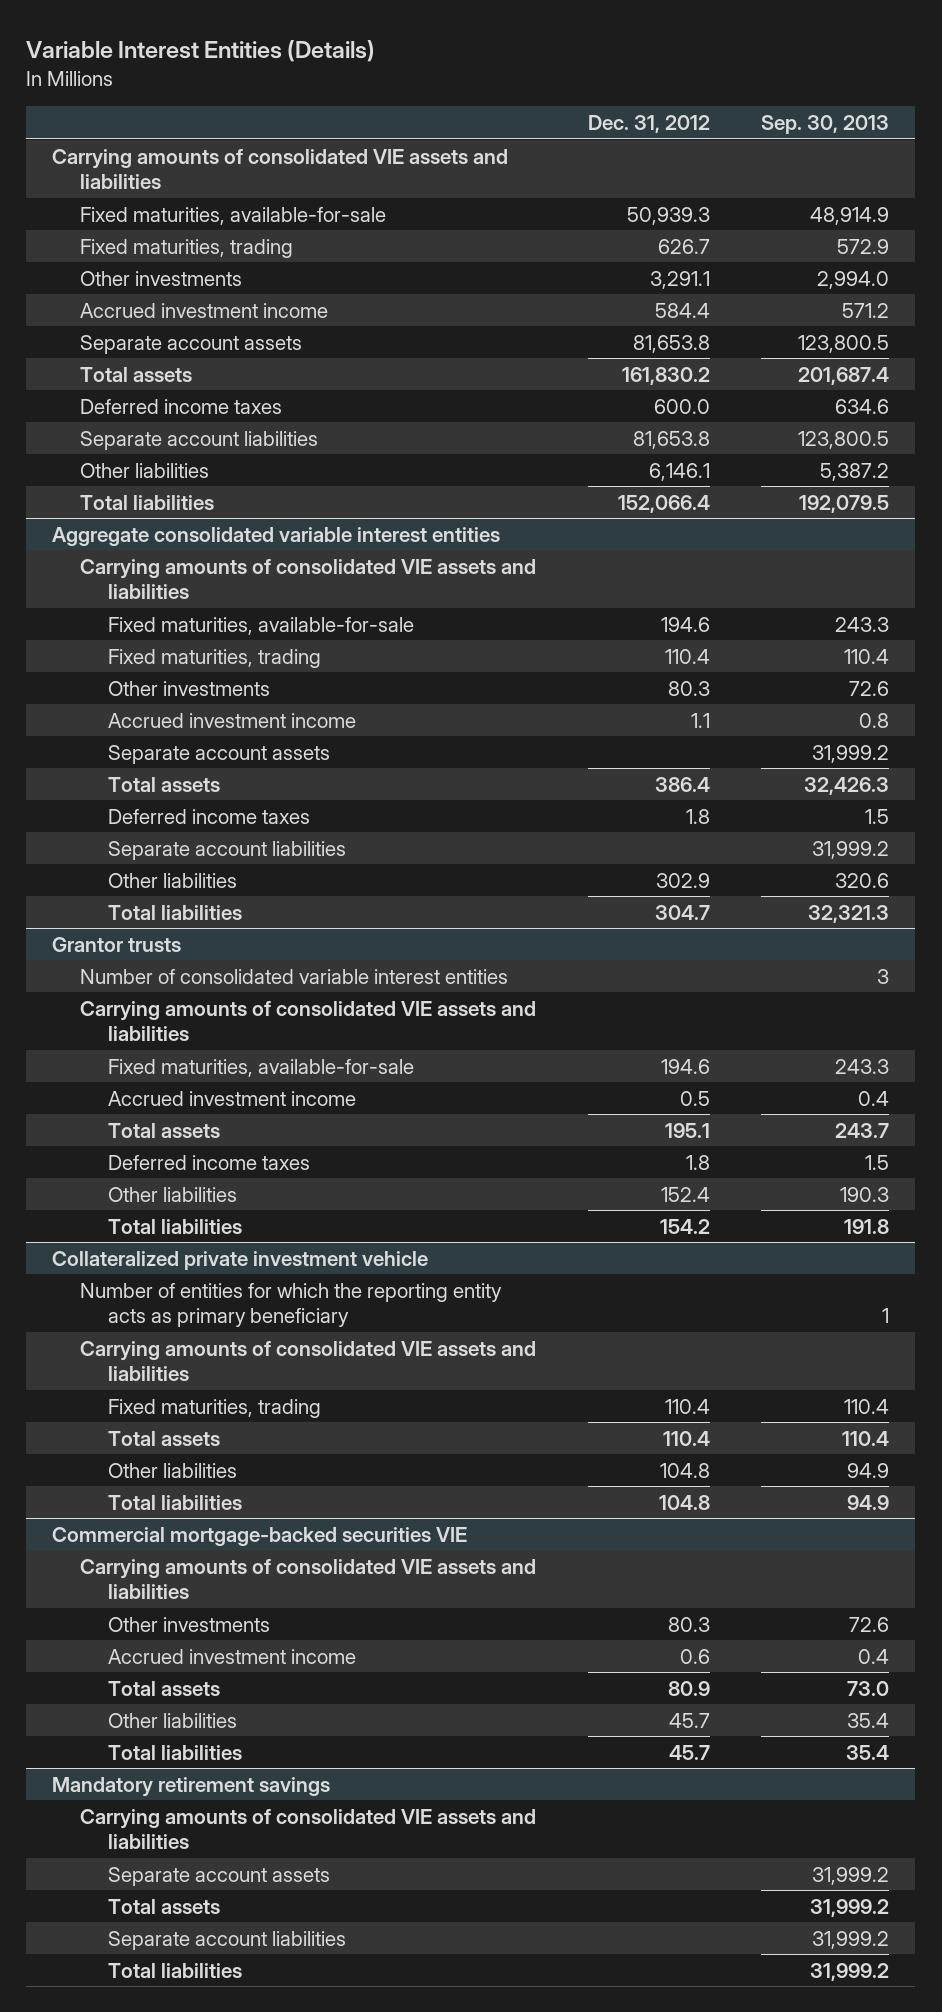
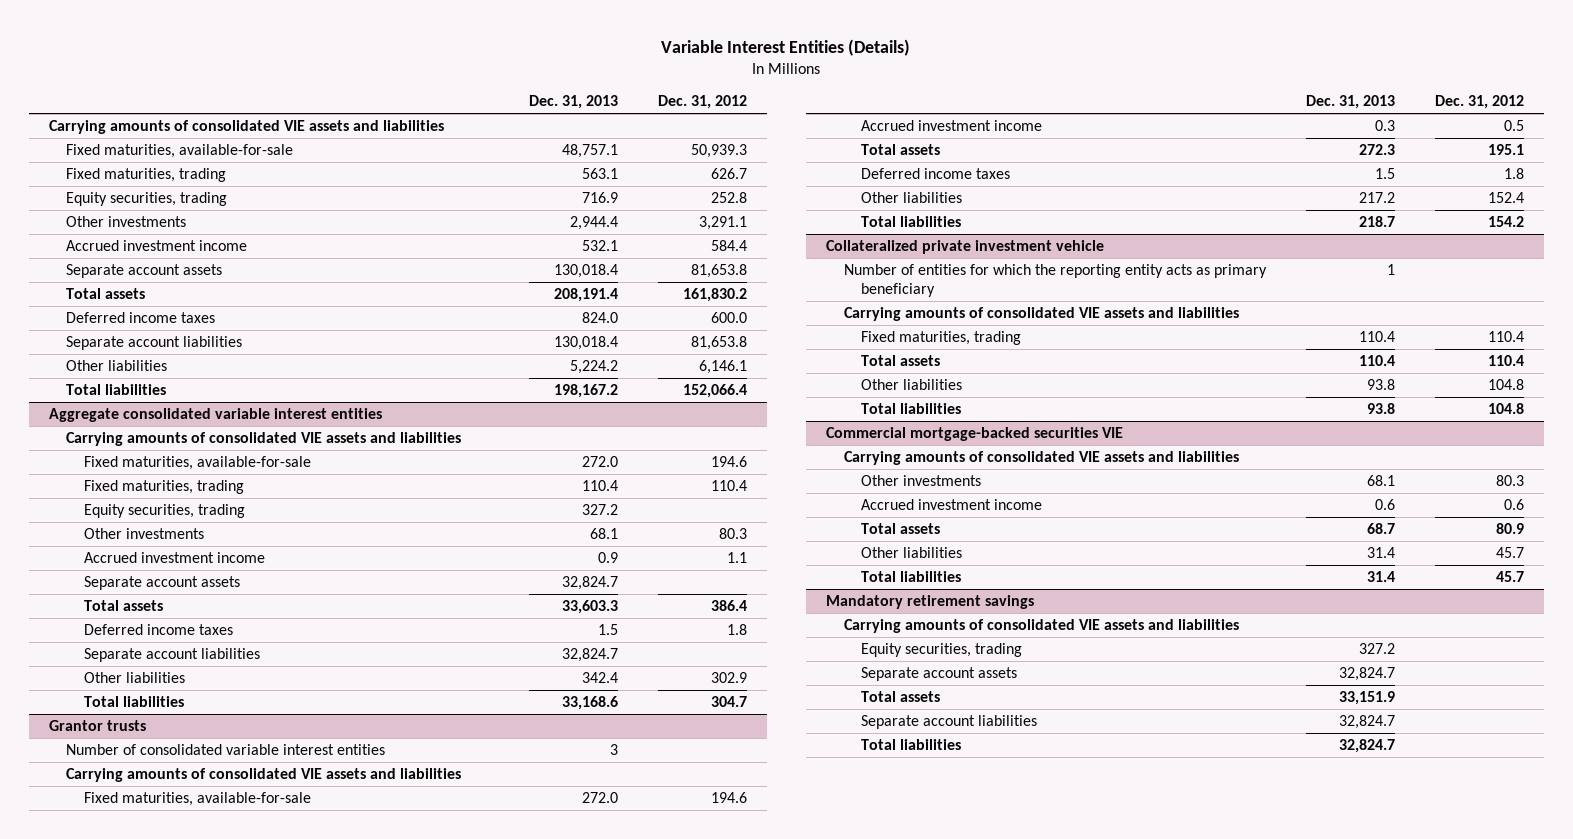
[761,114,890,134] Sep. 30, 2013 -> none
none -> [528,95,618,110] Dec. 31, 2013
none -> [66,191,228,206] Equity securities, trading
none -> [83,503,245,518] Equity securities, trading
none -> [861,642,1023,657] Equity securities, trading

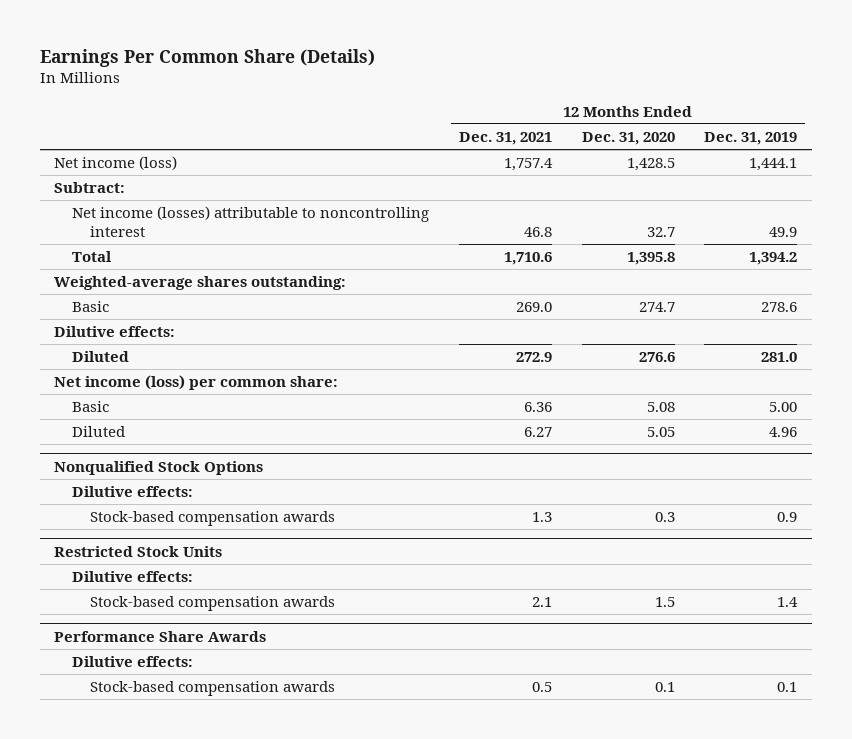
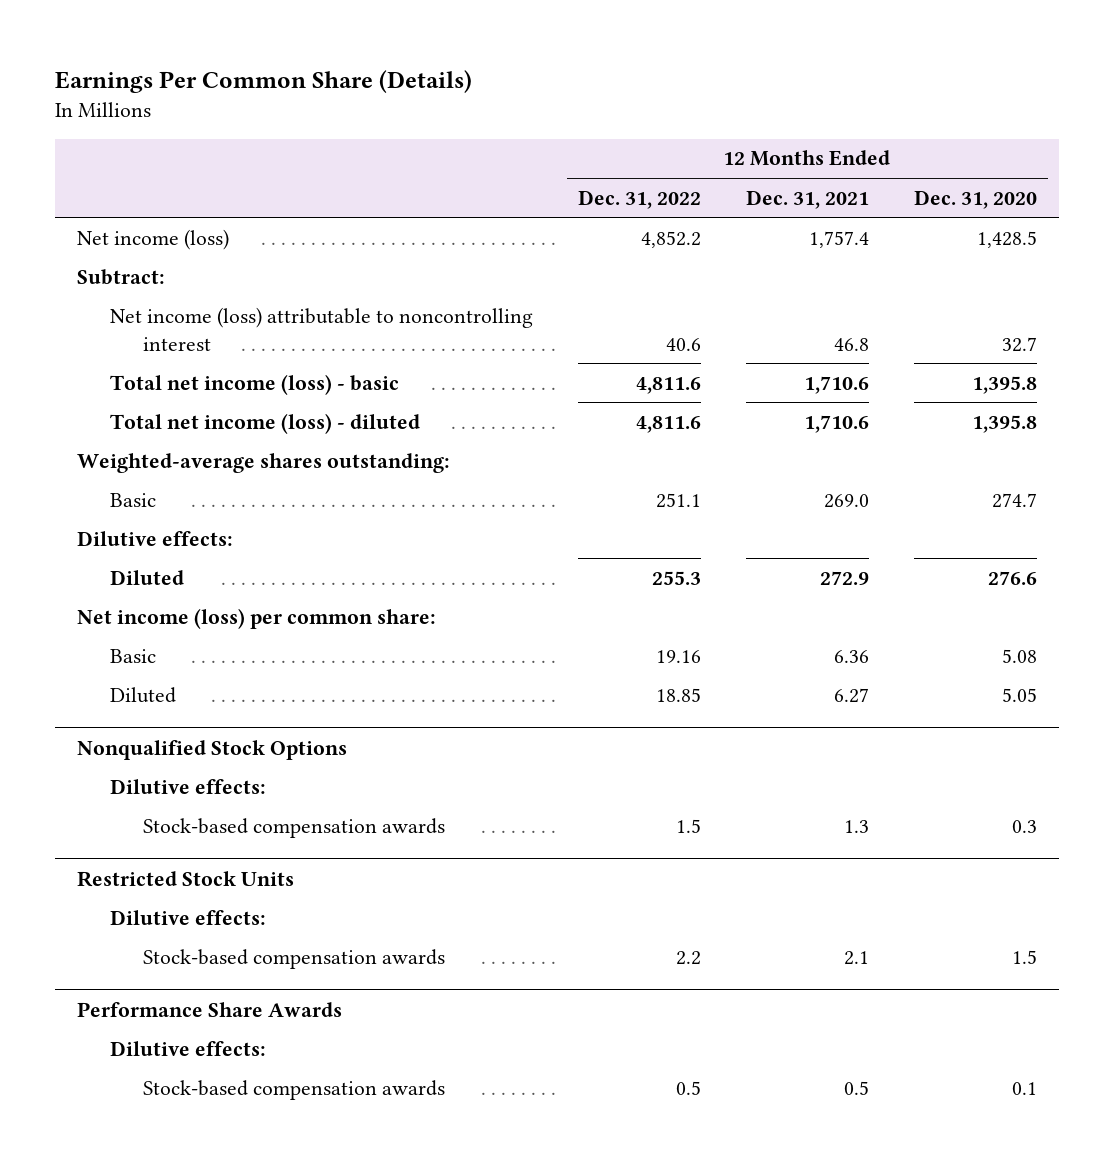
[704,132,798,146] Dec. 31, 2019 -> none
none -> [577,189,701,209] Dec. 31, 2022
[72,206,430,237] Net income (losses) attributable to noncontrolling interest -> [110,306,534,351] Net income (loss) attributable to noncontrolling interest
[72,251,113,263] Total -> [110,373,400,395] Total net income (loss) - basic
none -> [110,412,421,434] Total net income (loss) - diluted

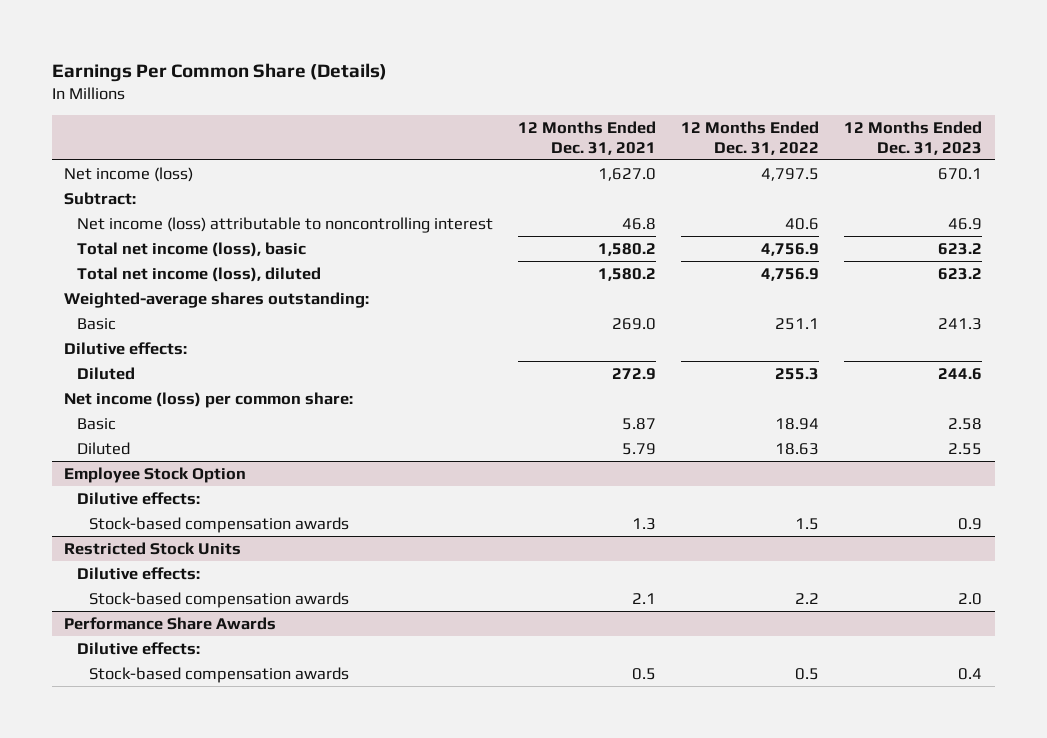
[913,189,1037,209] Dec. 31, 2020 -> none
none -> [844,121,983,155] 12 Months Ended Dec. 31, 2023
[640,230,701,248] 4,852.2 -> [761,167,820,181] 4,797.5
[808,230,869,248] 1,757.4 -> [597,167,656,181] 1,627.0
[110,373,400,395] Total net income (loss) - basic -> [76,241,306,257] Total net income (loss), basic
[635,376,701,394] 4,811.6 -> [761,242,820,256] 4,756.9
[803,375,869,394] 1,710.6 -> [597,242,656,256] 1,580.2
[110,412,421,434] Total net income (loss) - diluted -> [76,266,321,282] Total net income (loss), diluted
[635,415,701,433] 4,811.6 -> [761,267,820,281] 4,756.9
[803,414,869,433] 1,710.6 -> [597,267,656,281] 1,580.2
[655,649,701,663] 19.16 -> [775,417,820,430] 18.94
[833,649,869,663] 6.36 -> [621,417,656,430] 5.87
[655,687,701,702] 18.85 -> [775,442,820,455] 18.63
[833,687,869,703] 6.27 -> [621,442,656,455] 5.79
[77,739,348,760] Nonqualified Stock Options -> [64,466,247,483] Employee Stock Option

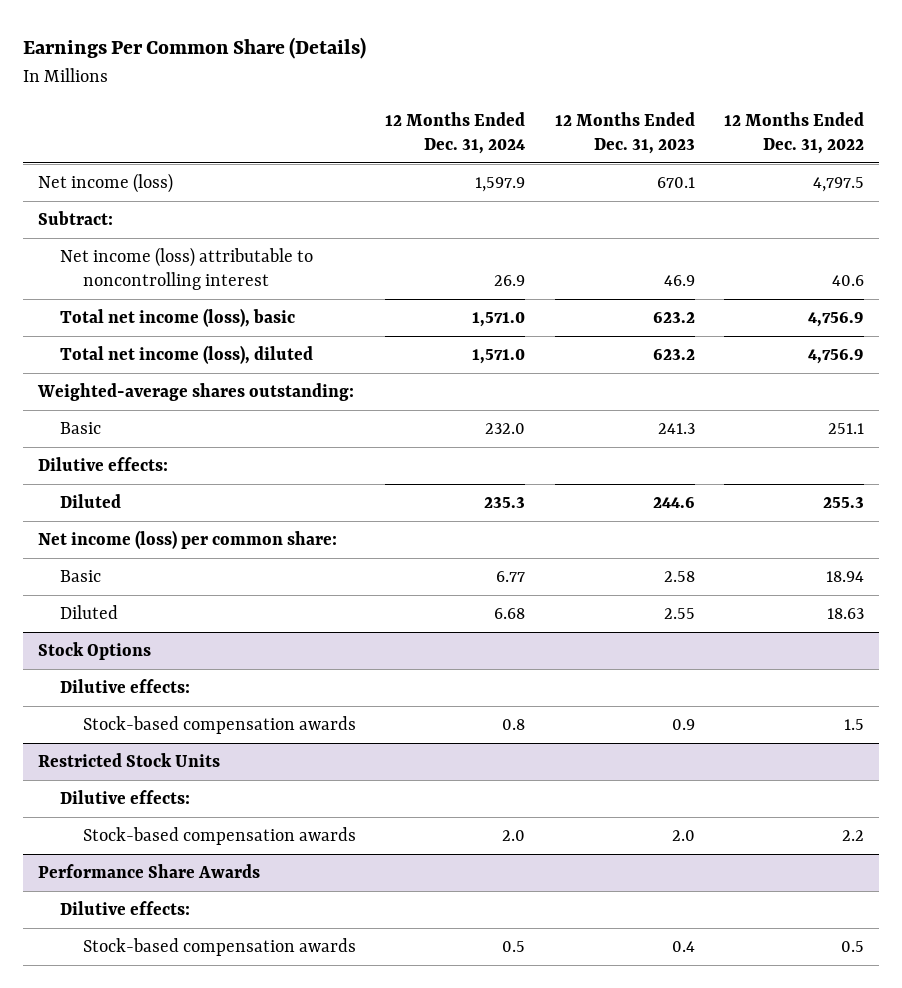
[517,121,656,155] 12 Months Ended Dec. 31, 2021 -> none
none -> [385,111,526,154] 12 Months Ended Dec. 31, 2024
[64,466,247,483] Employee Stock Option -> [37,642,151,661] Stock Options

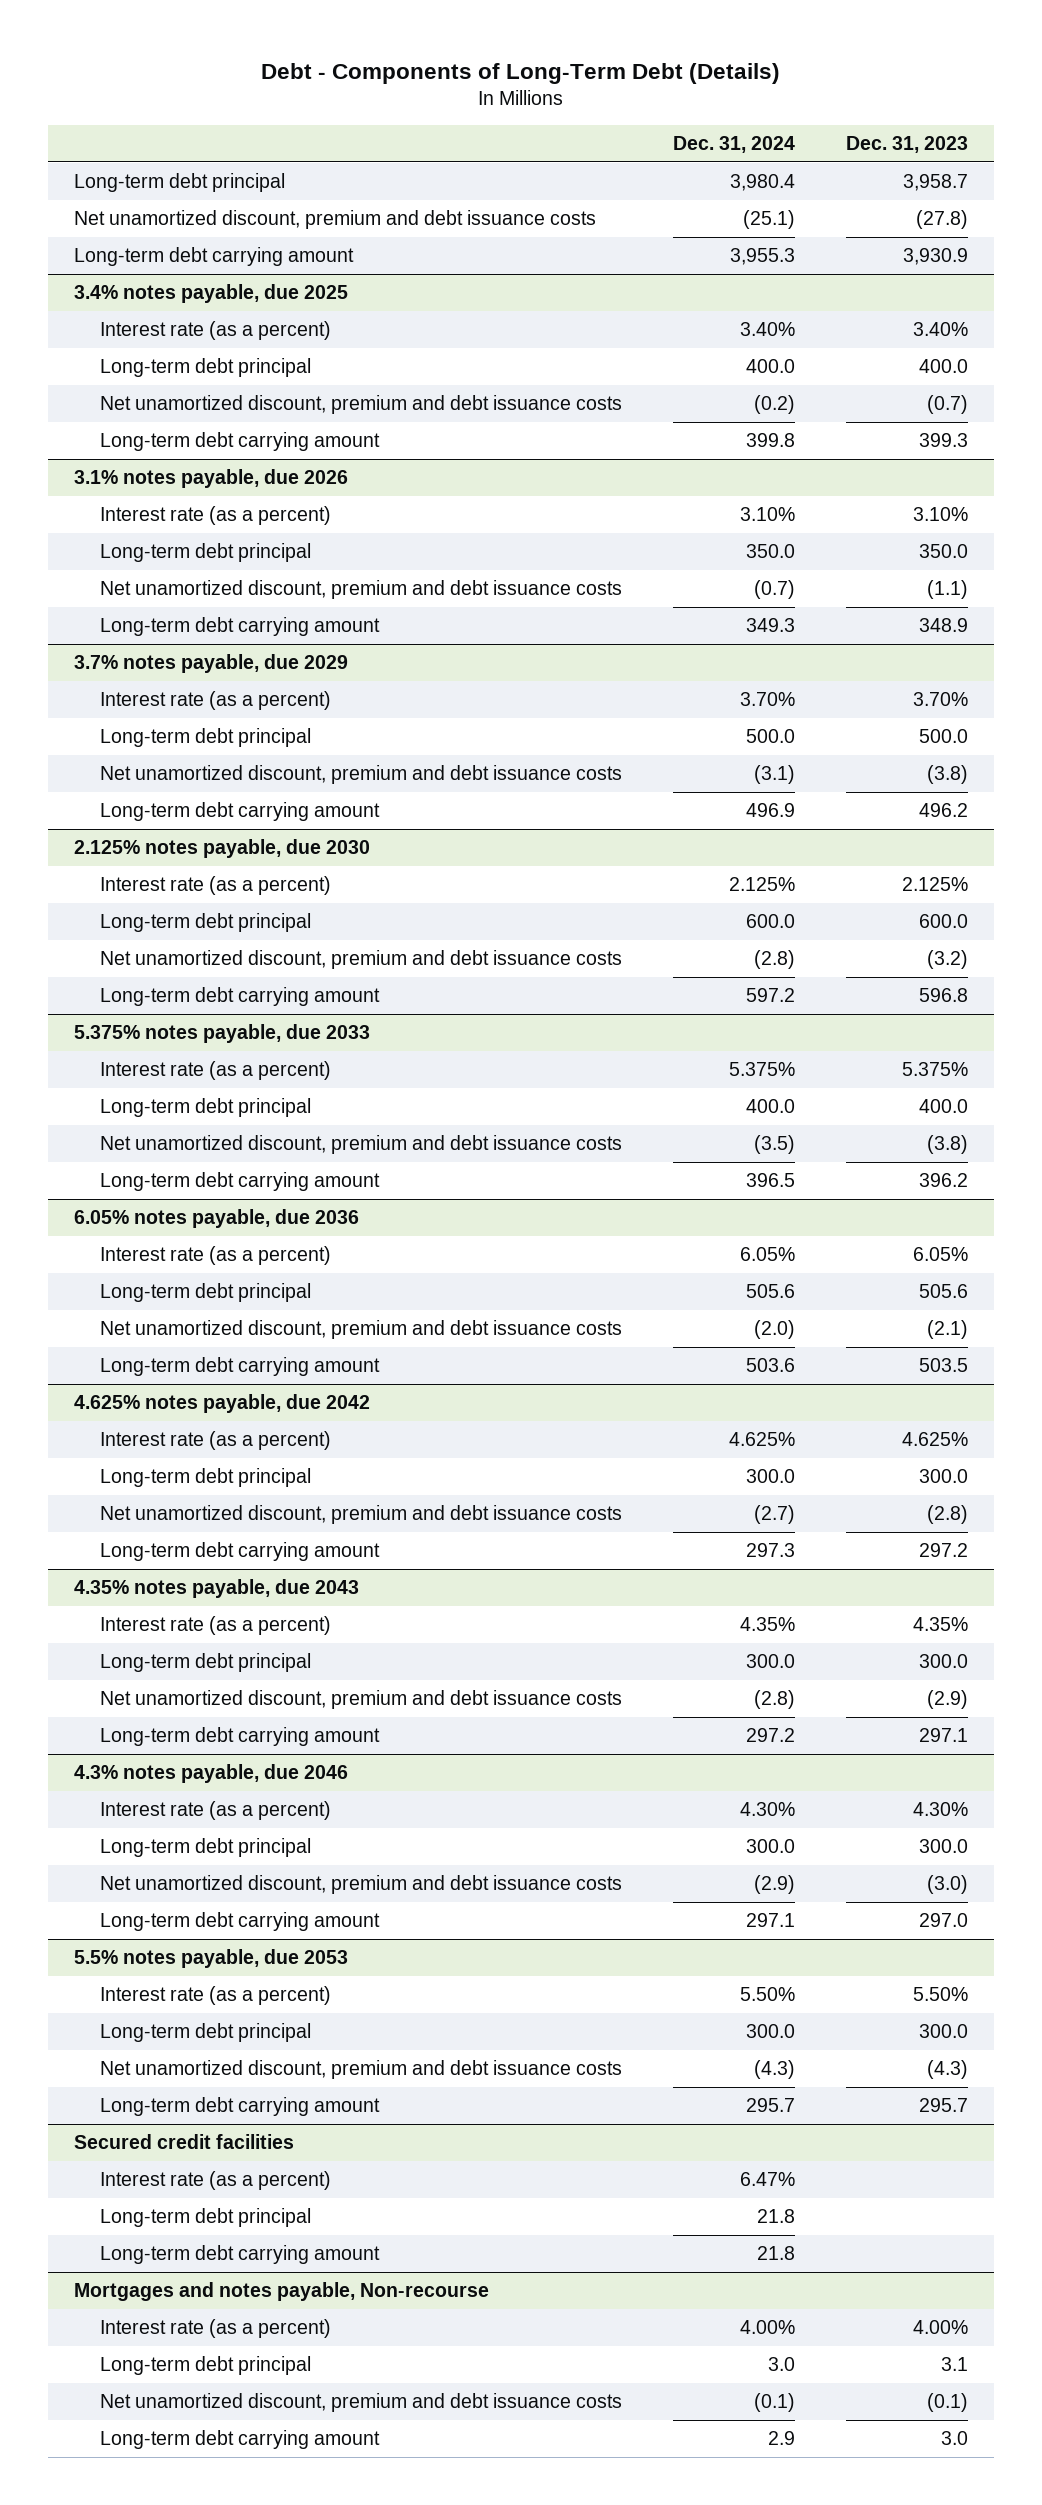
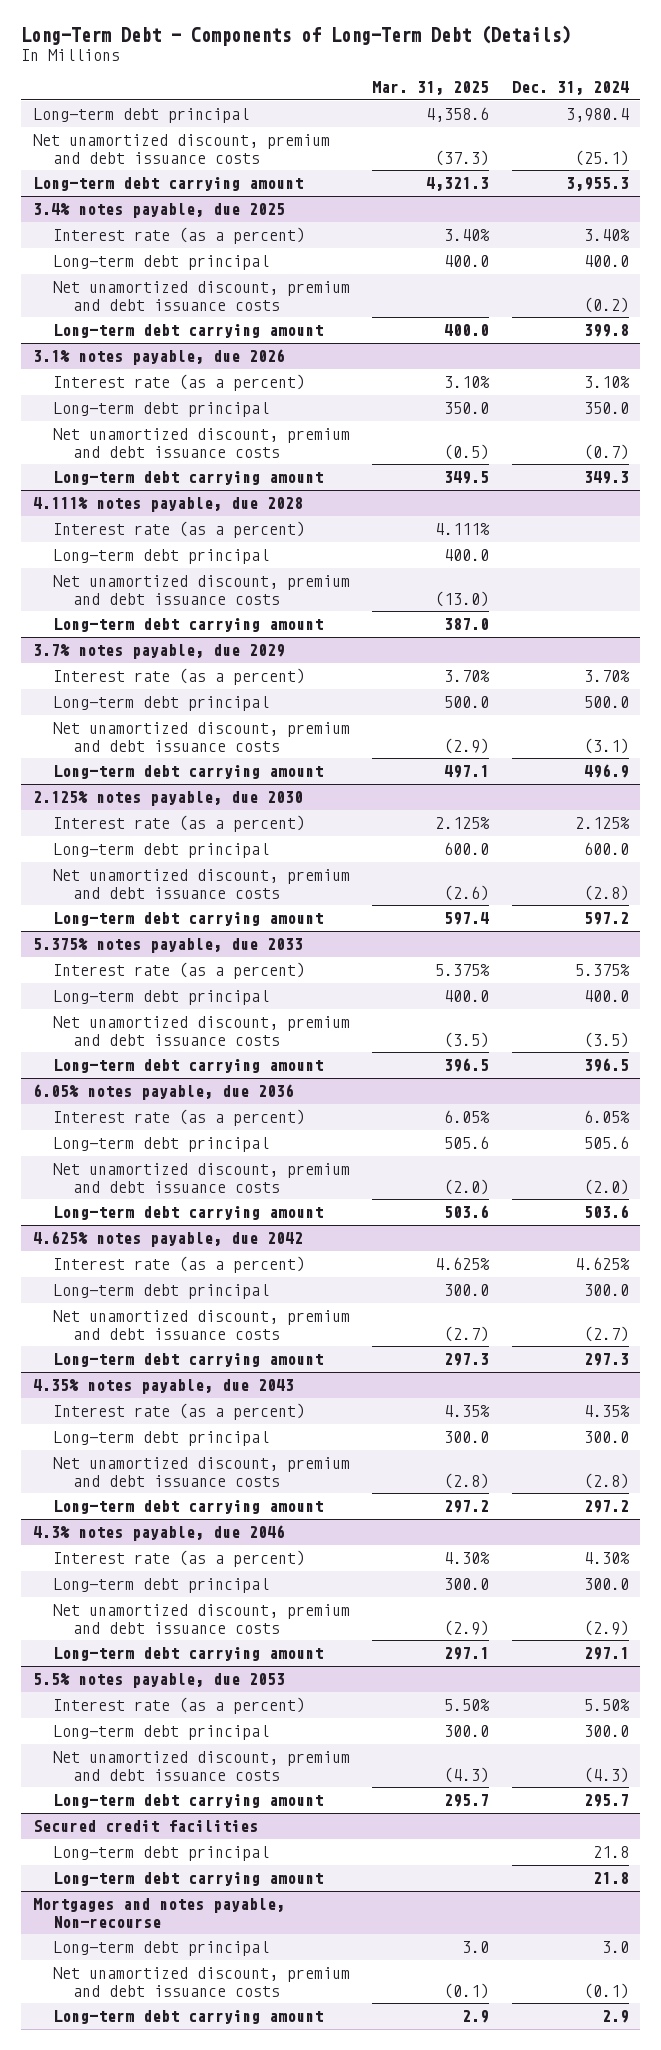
[261,62,781,84] Debt - Components of Long-Term Debt (Details) -> [21,25,572,47] Long-Term Debt - Components of Long-Term Debt (Details)
[846,136,969,154] Dec. 31, 2023 -> none
none -> [372,81,490,96] Mar. 31, 2025
none -> [32,497,303,513] 4.111% notes payable, due 2028
none -> [52,521,305,539] Interest rate (as a percent)
none -> [52,549,269,565] Long-term debt principal
none -> [52,575,350,605] Net unamortized discount, premium and debt issuance costs
none -> [52,618,323,633] Long-term debt carrying amount
[100,2171,332,2191] Interest rate (as a percent) -> none
[100,2319,332,2339] Interest rate (as a percent) -> none

